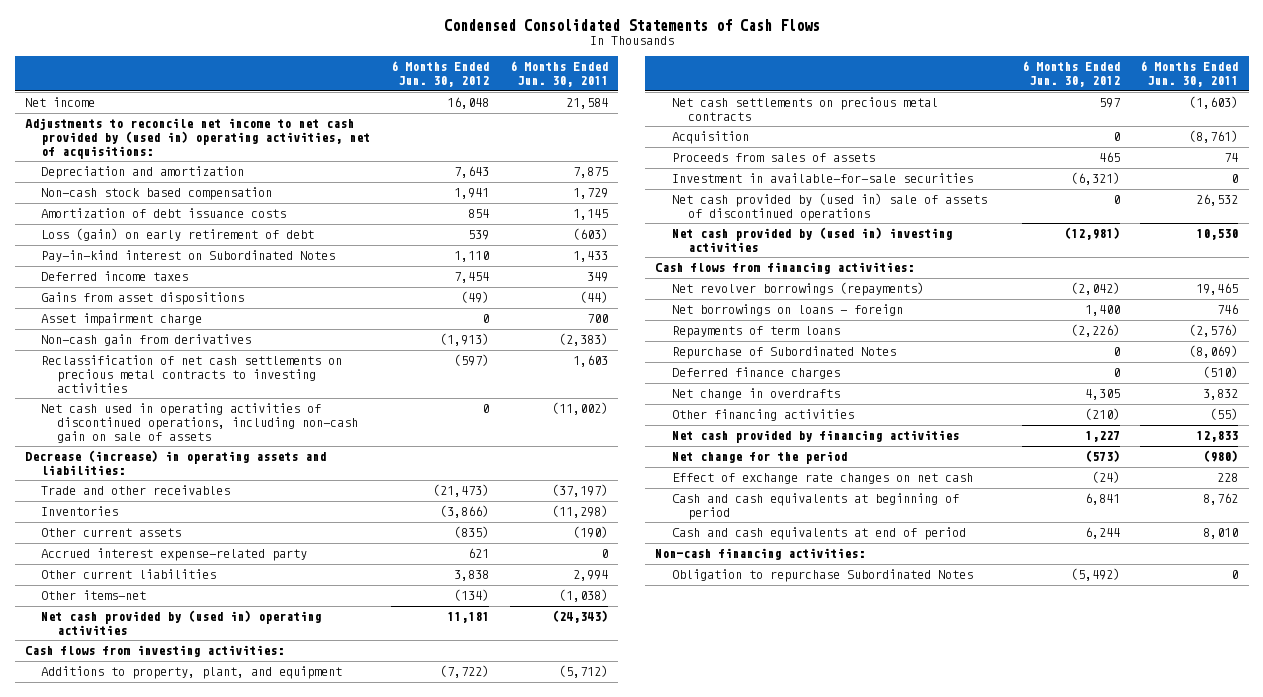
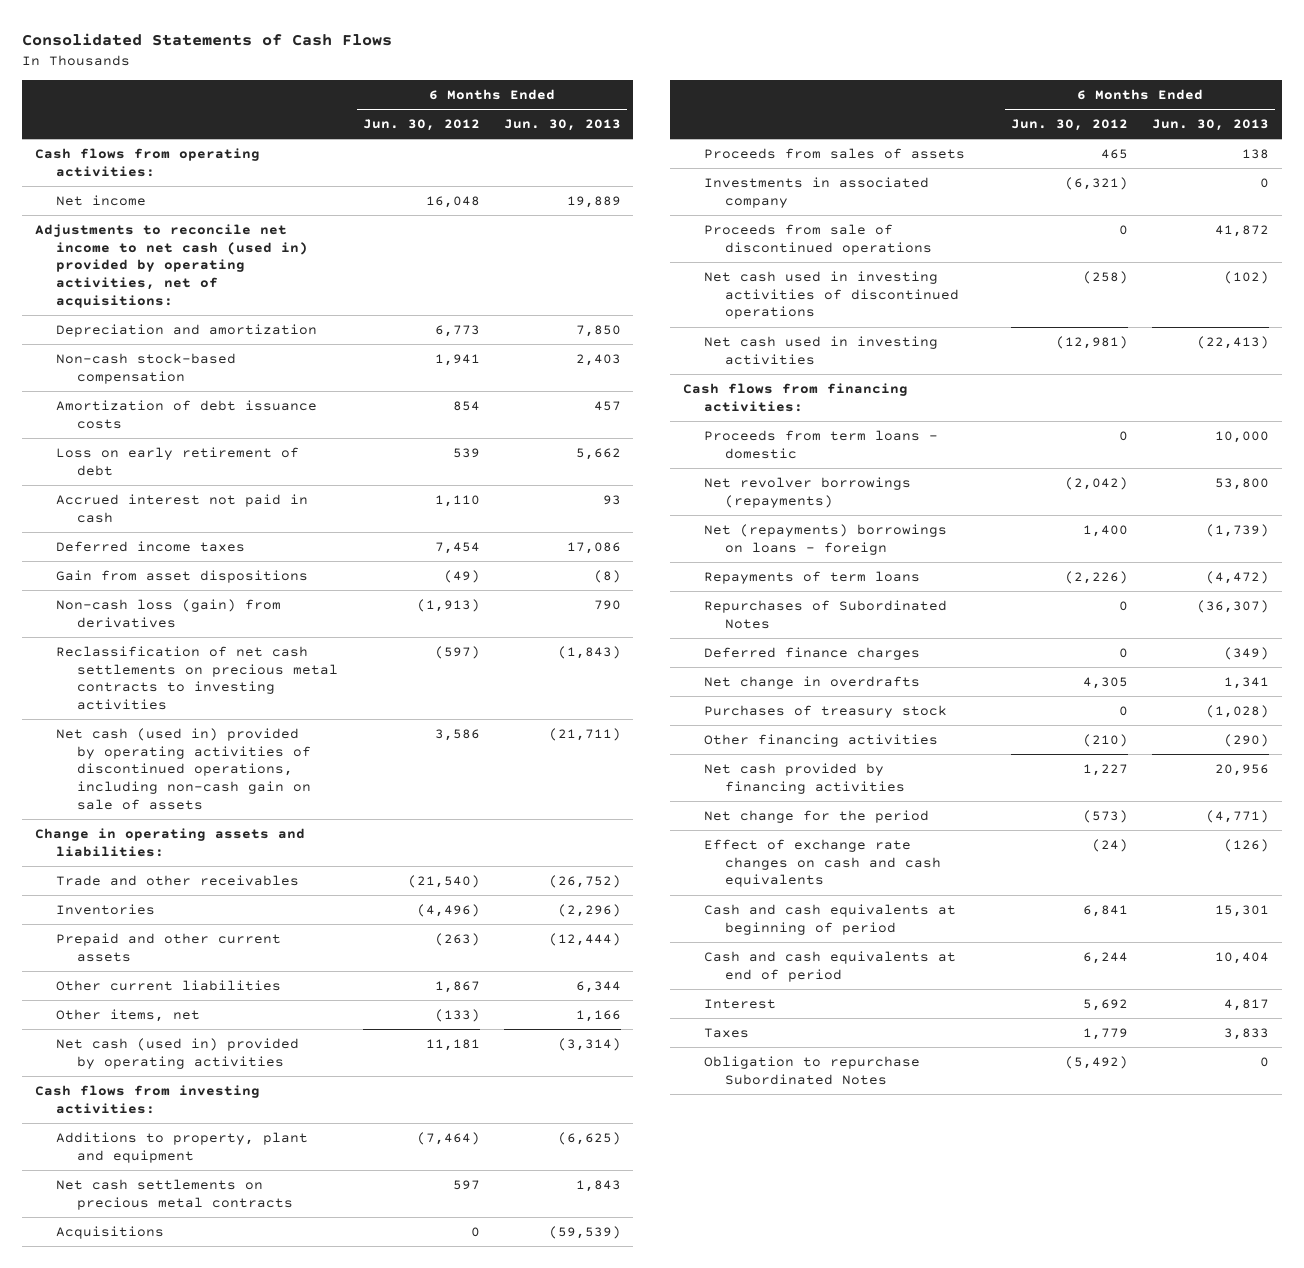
[443,19,820,32] Condensed Consolidated Statements of Cash Flows -> [22,33,393,47] Consolidated Statements of Cash Flows
[509,61,608,88] 6 Months Ended Jun. 30, 2011 -> none
none -> [504,119,622,132] Jun. 30, 2013
none -> [34,147,260,177] Cash flows from operating activities:
[24,118,371,159] Adjustments to reconcile net income to net cash provided by (used in) operating activities, net of acquisitions: -> [34,223,308,308] Adjustments to reconcile net income to net cash (used in) provided by operating activities, net of acquisitions:
[454,166,490,179] 7,643 -> [434,324,480,337] 6,773
[41,187,273,201] Non-cash stock based compensation -> [55,352,236,384] Non-cash stock-based compensation
[41,228,315,242] Loss (gain) on early retirement of debt -> [55,446,299,476] Loss on early retirement of debt
[41,250,336,263] Pay-in-kind interest on Subordinated Notes -> [55,493,308,523] Accrued interest not paid in cash
[41,313,203,327] Asset impairment charge -> none
[41,292,245,306] Gains from asset dispositions -> [55,569,308,583] Gain from asset dispositions
[41,334,252,347] Non-cash gain from derivatives -> [55,598,281,628] Non-cash loss (gain) from derivatives
[41,548,308,562] Accrued interest expense-related party -> none
[41,403,359,443] Net cash used in operating activities of discontinued operations, including non-cash gain on sale of assets -> [55,727,312,810] Net cash (used in) provided by operating activities of discontinued operations, including non-cash gain on sale of assets
[482,404,490,414] 0 -> [434,728,480,741] 3,586
[24,450,326,476] Decrease (increase) in operating assets and liabilities: -> [34,827,305,857] Change in operating assets and liabilities:
[433,484,490,498] (21,473) -> [407,874,480,888] (21,540)
[440,505,490,519] (3,866) -> [416,903,480,917] (4,496)
[41,528,182,538] Other current assets -> [55,932,281,962] Prepaid and other current assets
[454,526,490,539] (835) -> [434,932,480,946] (263)
[454,570,490,582] 3,838 -> [434,980,480,993] 1,867
[41,590,147,601] Other items-net -> [55,1008,200,1022] Other items, net
[454,589,490,602] (134) -> [434,1008,480,1022] (133)
[41,610,322,636] Net cash provided by (used in) operating activities -> [55,1037,299,1069] Net cash (used in) provided by operating activities
[41,666,343,680] Additions to property, plant, and equipment -> [55,1131,308,1163] Additions to property, plant and equipment
[440,665,490,679] (7,722) -> [416,1131,480,1145] (7,464)
[671,131,749,145] Acquisition -> [55,1225,164,1239] Acquisitions
[671,173,973,184] Investment in available-for-sale securities -> [703,176,929,208] Investments in associated company
none -> [703,223,933,255] Proceeds from sale of discontinued operations
[671,193,987,222] Net cash provided by (used in) sale of assets of discontinued operations -> [703,270,960,320] Net cash used in investing activities of discontinued operations
[1112,195,1120,205] 0 -> [1082,270,1128,284] (258)
[671,227,952,253] Net cash provided by (used in) investing activities -> [703,335,938,365] Net cash used in investing activities
none -> [703,429,938,459] Proceeds from term loans - domestic
[671,304,903,317] Net borrowings on loans - foreign -> [703,523,947,555] Net (repayments) borrowings on loans - foreign
[671,346,896,360] Repurchase of Subordinated Notes -> [703,599,947,629] Repurchases of Subordinated Notes
none -> [703,704,947,718] Purchases of treasury stock
[671,473,973,485] Effect of exchange rate changes on net cash -> [703,838,942,888] Effect of exchange rate changes on cash and cash equivalents
[655,548,866,561] Non-cash financing activities: -> none
none -> [703,998,776,1009] Interest
none -> [703,1027,749,1038] Taxes

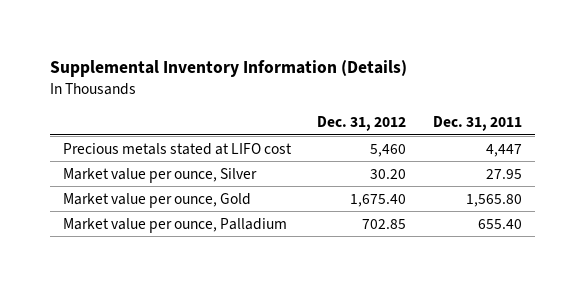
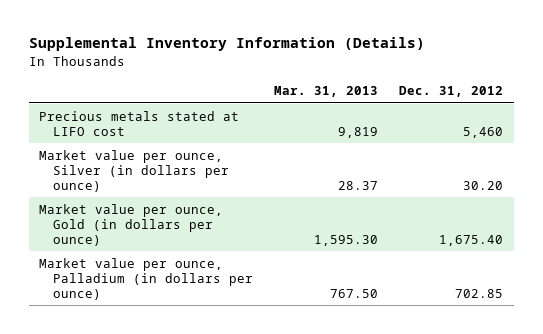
[432,116,522,132] Dec. 31, 2011 -> none
none -> [274,86,379,98] Mar. 31, 2013
[62,167,257,183] Market value per ounce, Silver -> [39,149,230,192] Market value per ounce, Silver (in dollars per ounce)
[62,192,251,208] Market value per ounce, Gold -> [39,203,224,246] Market value per ounce, Gold (in dollars per ounce)
[62,217,287,233] Market value per ounce, Palladium -> [39,257,254,300] Market value per ounce, Palladium (in dollars per ounce)

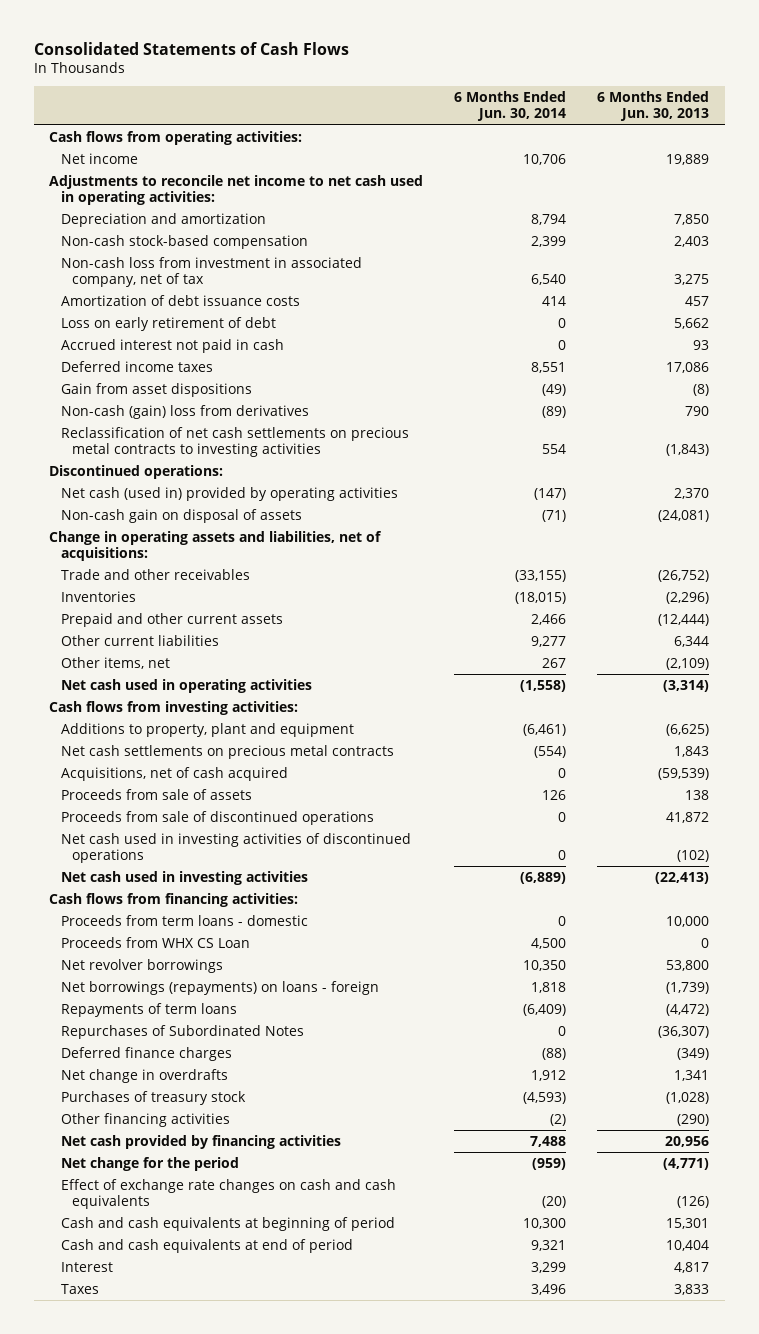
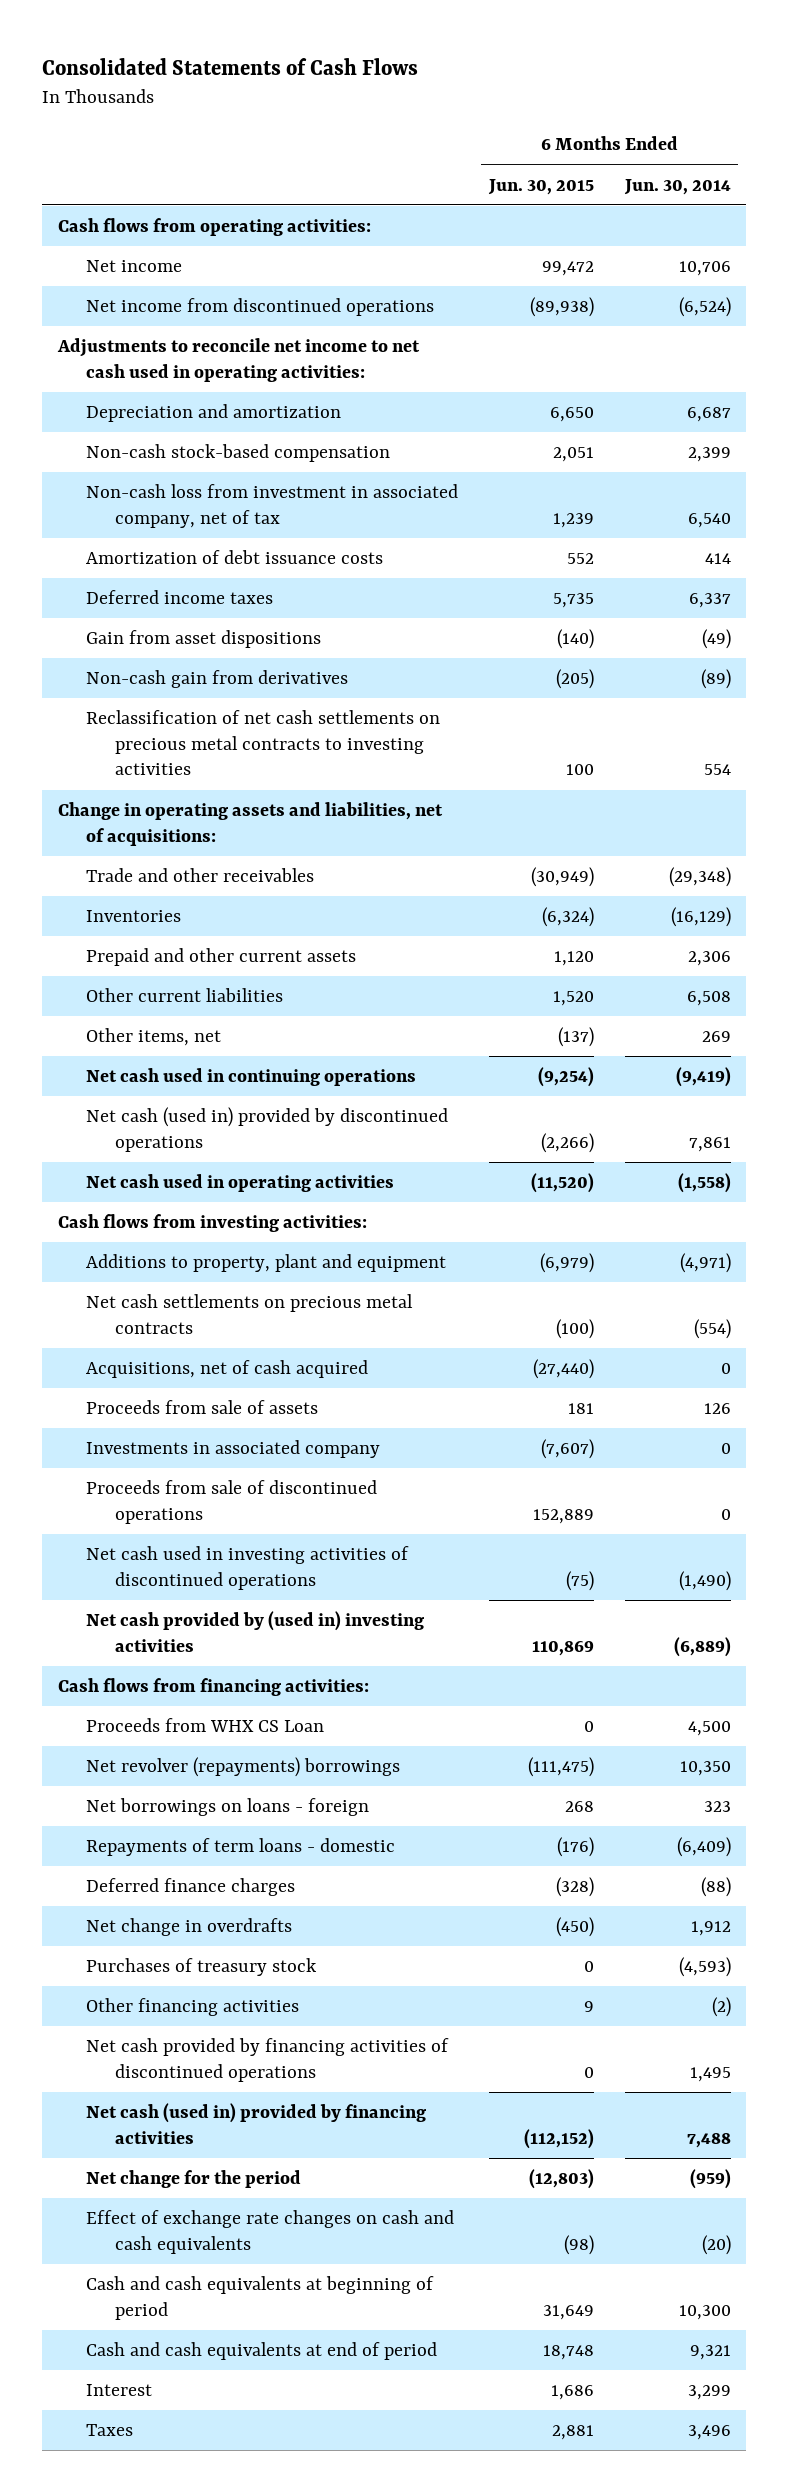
[597,91,710,122] 6 Months Ended Jun. 30, 2013 -> none
none -> [487,178,594,195] Jun. 30, 2015
none -> [86,298,435,317] Net income from discontinued operations
[531,213,567,225] 8,794 -> [686,407,731,423] 6,687
[60,316,276,331] Loss on early retirement of debt -> none
[60,338,284,353] Accrued interest not paid in cash -> none
[531,361,567,373] 8,551 -> [688,593,731,609] 6,337
[60,404,309,419] Non-cash (gain) loss from derivatives -> [86,670,349,689] Non-cash gain from derivatives
[49,464,224,479] Discontinued operations: -> none
[60,486,398,501] Net cash (used in) provided by operating activities -> none
[60,508,302,523] Non-cash gain on disposal of assets -> none
[515,569,567,582] (33,155) -> [668,867,731,888] (29,348)
[515,591,567,604] (18,015) -> [670,907,731,928] (16,129)
[531,613,567,625] 2,466 -> [687,951,731,967] 2,306
[531,635,567,647] 9,277 -> [686,991,731,1007] 6,508
[542,657,567,668] 267 -> [701,1031,731,1043] 269
none -> [86,1068,417,1087] Net cash used in continuing operations
none -> [86,1107,449,1152] Net cash (used in) provided by discontinued operations
[523,723,567,736] (6,461) -> [679,1253,731,1274] (4,971)
none -> [86,1440,381,1459] Investments in associated company
[558,849,567,860] 0 -> [678,1570,731,1591] (1,490)
[60,870,308,885] Net cash used in investing activities -> [86,1611,425,1652] Net cash provided by (used in) investing activities
[60,914,308,926] Proceeds from term loans - domestic -> none
[60,1024,304,1039] Repurchases of Subordinated Notes -> none
[60,958,223,973] Net revolver borrowings -> [86,1757,401,1778] Net revolver (repayments) borrowings
[60,980,379,995] Net borrowings (repayments) on loans - foreign -> [86,1798,370,1817] Net borrowings on loans - foreign
[531,981,567,993] 1,818 -> [703,1801,731,1813] 323
[60,1002,237,1017] Repayments of term loans -> [86,1838,396,1857] Repayments of term loans - domestic
none -> [86,2038,450,2082] Net cash provided by financing activities of discontinued operations
[60,1134,341,1149] Net cash provided by financing activities -> [86,2103,427,2144] Net cash (used in) provided by financing activities

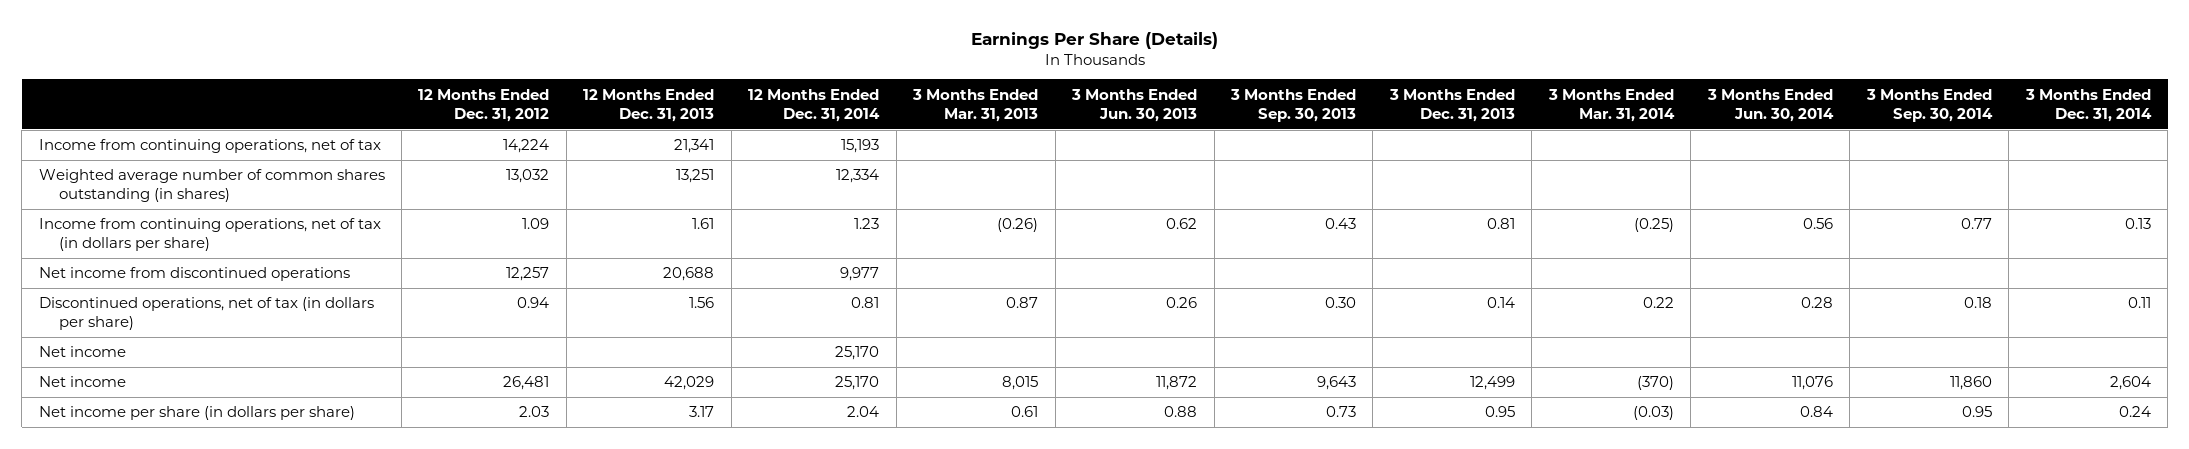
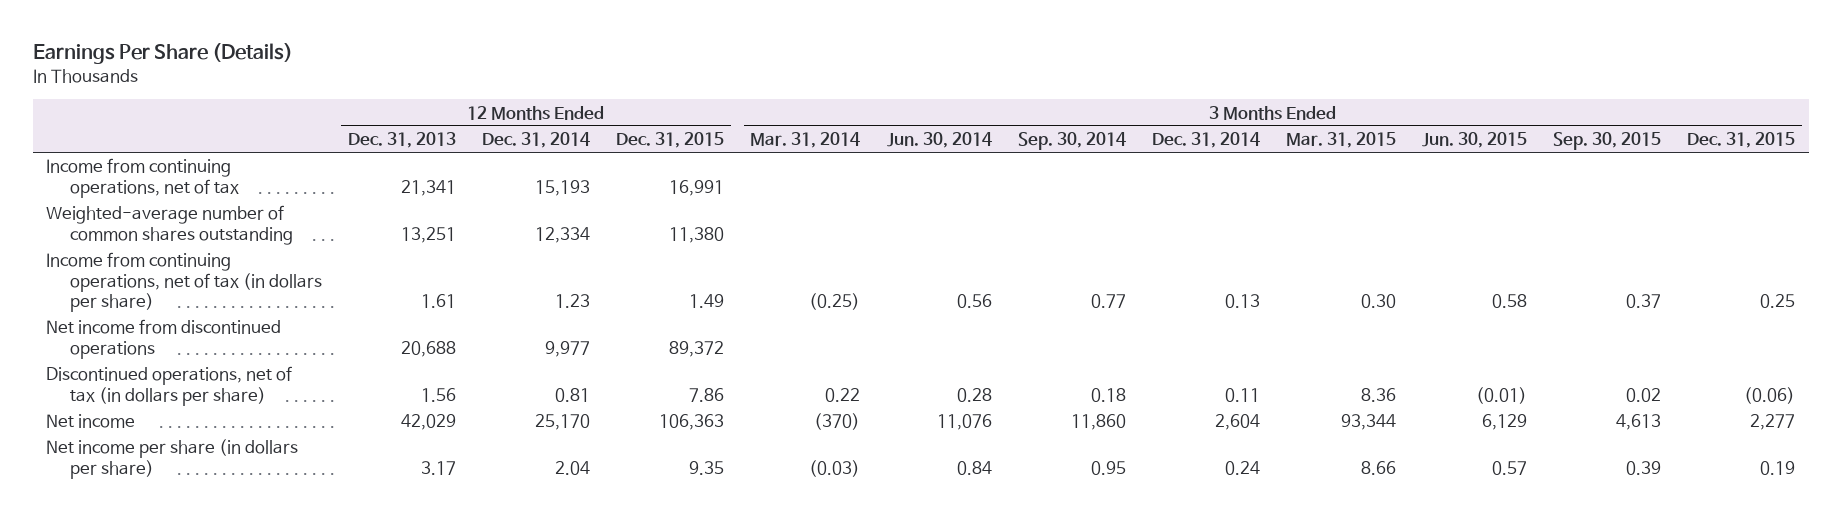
[418,88,550,122] 12 Months Ended Dec. 31, 2012 -> none
[912,88,1039,122] 3 Months Ended Mar. 31, 2013 -> none
[1071,88,1198,122] 3 Months Ended Jun. 30, 2013 -> none
[1230,88,1357,122] 3 Months Ended Sep. 30, 2013 -> none
[1388,88,1515,122] 3 Months Ended Dec. 31, 2013 -> none
none -> [616,132,725,149] Dec. 31, 2015
none -> [1285,132,1396,149] Mar. 31, 2015
none -> [1422,132,1528,149] Jun. 30, 2015
none -> [1553,132,1662,151] Sep. 30, 2015
none -> [1687,132,1796,149] Dec. 31, 2015
[38,169,385,203] Weighted average number of common shares outstanding (in shares) -> [45,205,293,245] Weighted-average number of common shares outstanding
[38,346,126,358] Net income -> none

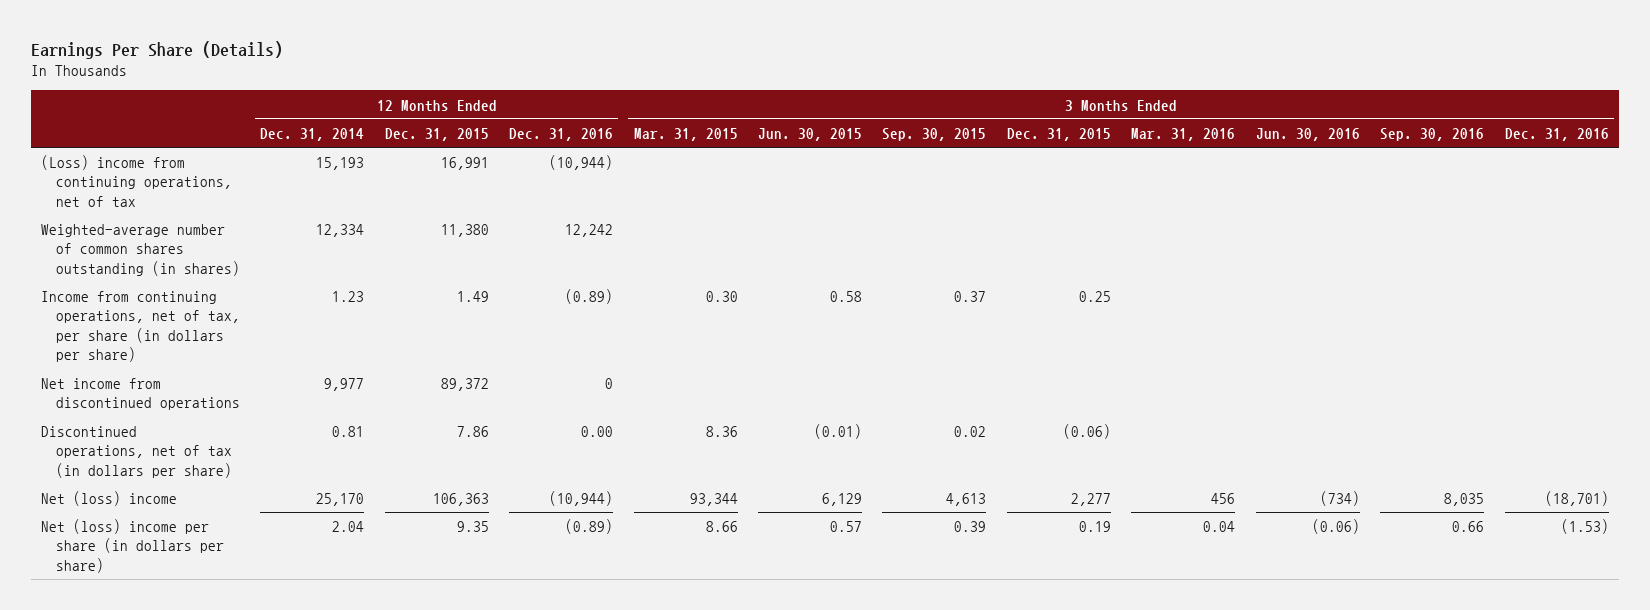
[347,132,456,149] Dec. 31, 2013 -> none
[750,132,861,149] Mar. 31, 2014 -> none
[886,132,992,149] Jun. 30, 2014 -> none
[1017,132,1126,151] Sep. 30, 2014 -> none
[1151,132,1260,149] Dec. 31, 2014 -> none
none -> [509,127,614,141] Dec. 31, 2016
none -> [1131,127,1236,141] Mar. 31, 2016
none -> [1255,127,1360,141] Jun. 30, 2016
none -> [1380,127,1485,141] Sep. 30, 2016
none -> [1504,127,1609,141] Dec. 31, 2016
[45,158,239,198] Income from continuing operations, net of tax -> [41,155,232,207] (Loss) income from continuing operations, net of tax
[45,205,293,245] Weighted-average number of common shares outstanding -> [41,224,240,276] Weighted-average number of common shares outstanding (in shares)
[45,252,322,312] Income from continuing operations, net of tax (in dollars per share) -> [41,291,240,363] Income from continuing operations, net of tax, per share (in dollars per share)
[45,414,135,429] Net income -> [41,491,178,507] Net (loss) income
[45,439,298,479] Net income per share (in dollars per share) -> [41,519,224,573] Net (loss) income per share (in dollars per share)

